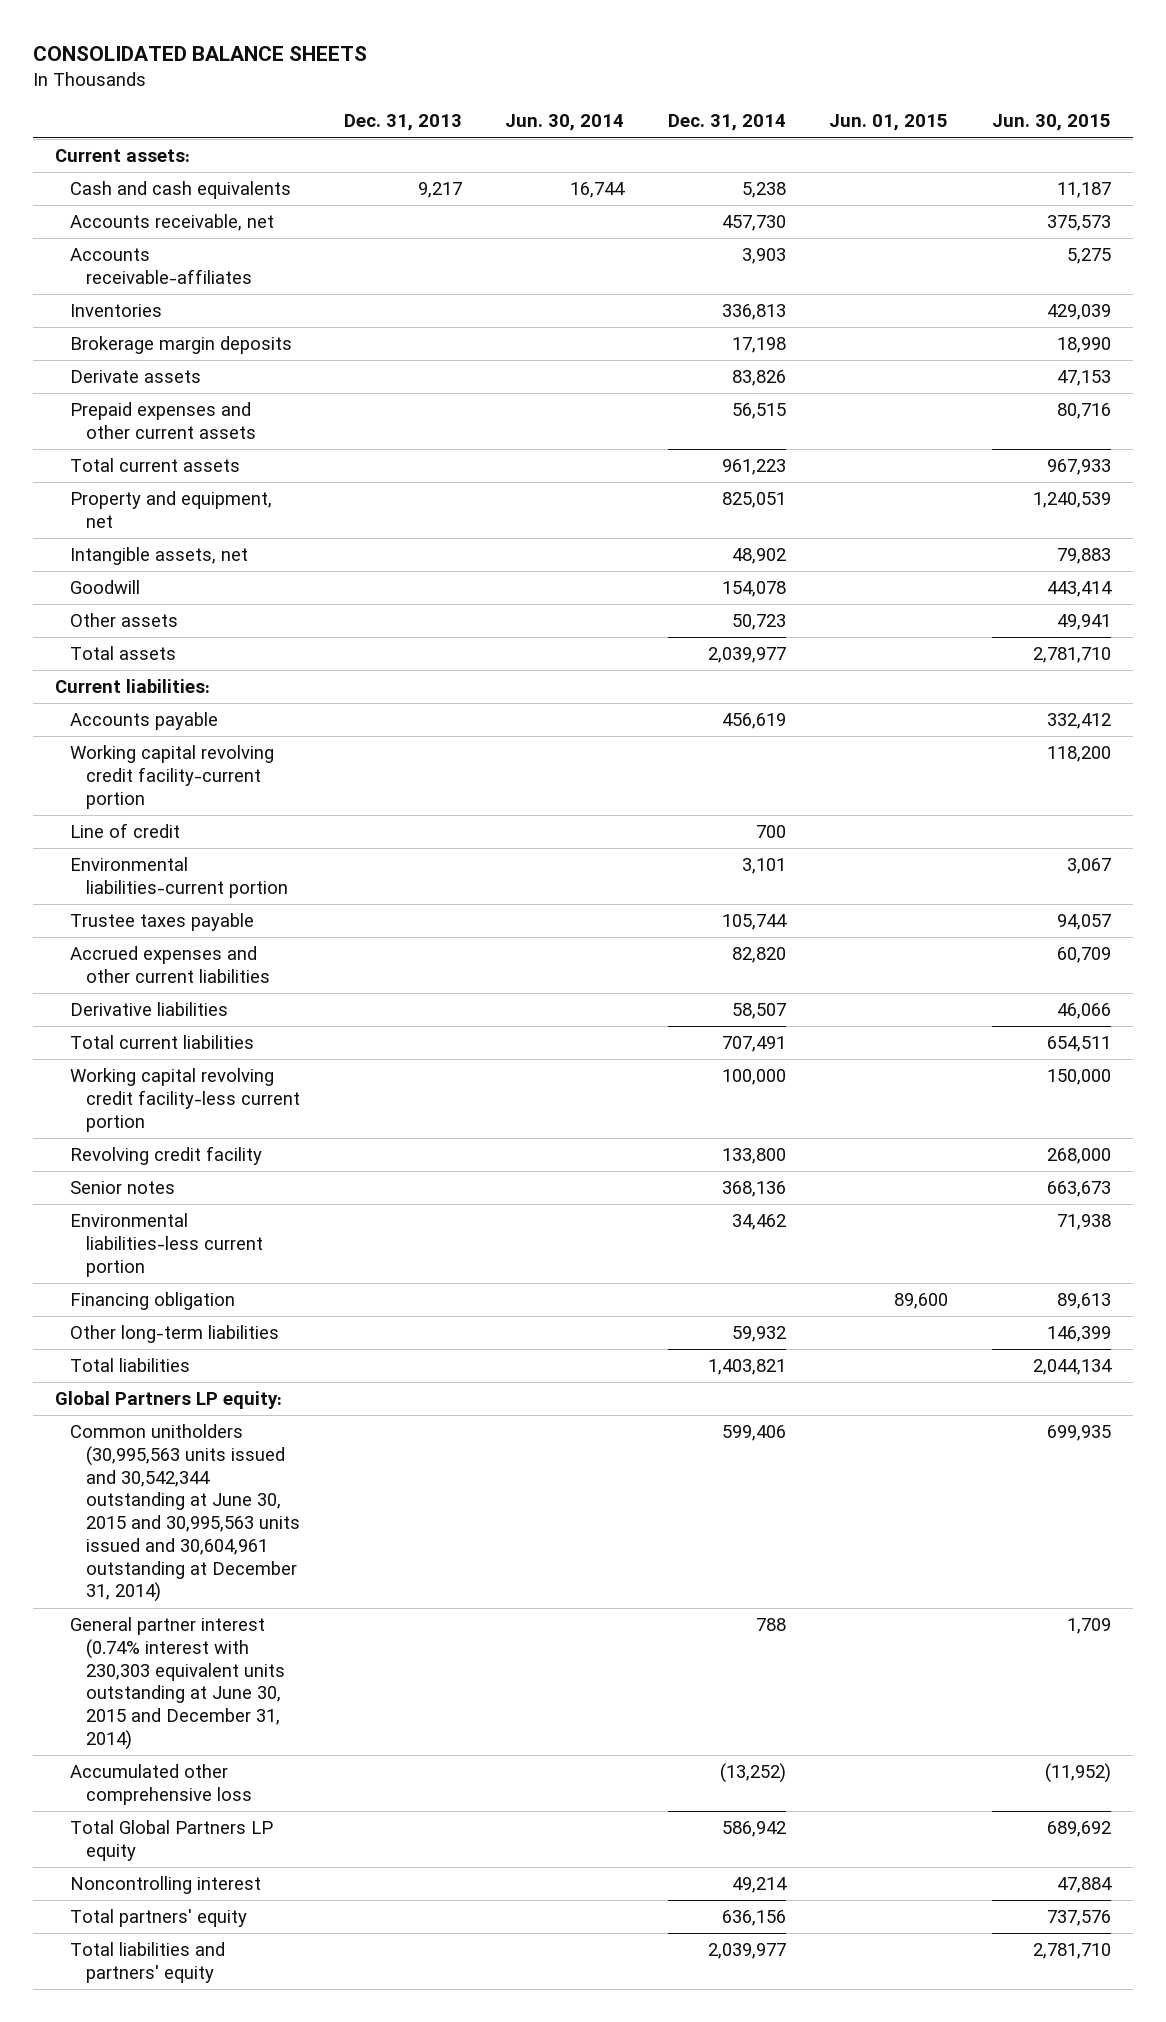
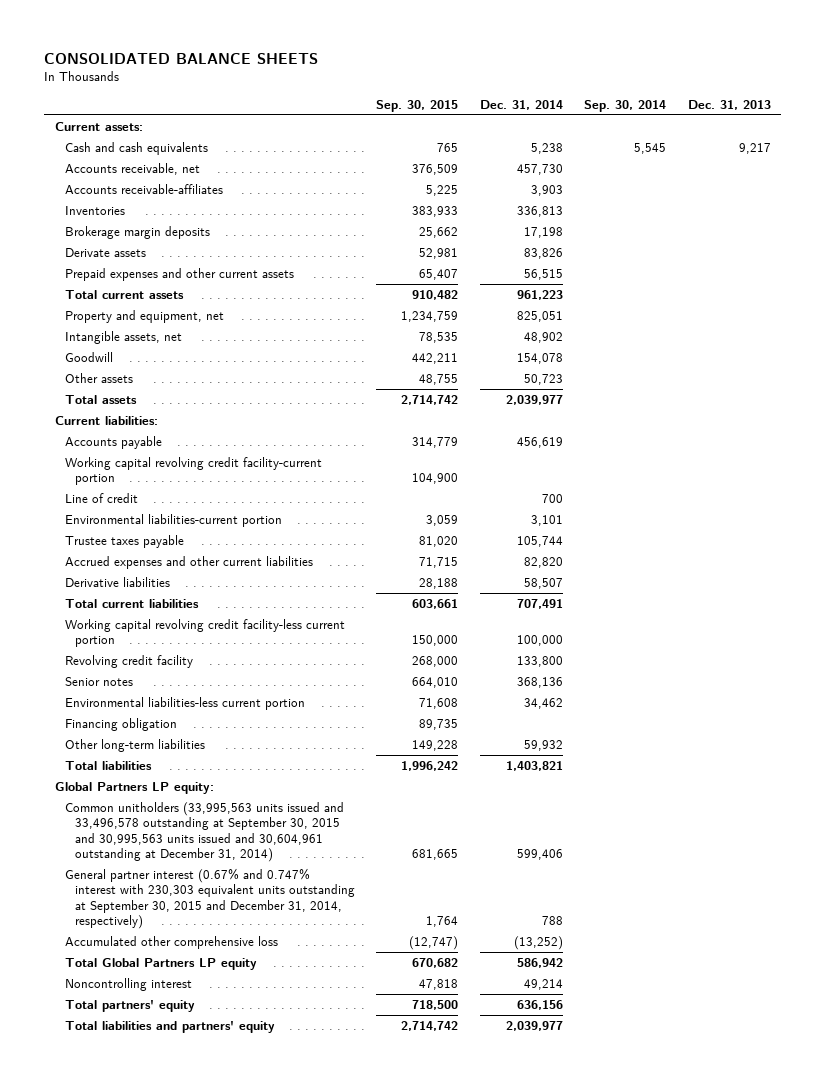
[505,114,625,132] Jun. 30, 2014 -> none
[829,114,949,132] Jun. 01, 2015 -> none
[991,114,1111,132] Jun. 30, 2015 -> none
none -> [376,99,459,112] Sep. 30, 2015
none -> [584,99,667,112] Sep. 30, 2014
[70,1424,300,1603] Common unitholders (30,995,563 units issued and 30,542,344 outstanding at June 30, 2015 and 30,995,563 units issued and 30,604,961 outstanding at December 31, 2014) -> [64,801,344,862] Common unitholders (33,995,563 units issued and 33,496,578 outstanding at September 30, 2015 and 30,995,563 units issued and 30,604,961 outstanding at December 31, 2014)
[70,1617,285,1750] General partner interest (0.74% interest with 230,303 equivalent units outstanding at June 30, 2015 and December 31, 2014) -> [64,867,355,929] General partner interest (0.67% and 0.747% interest with 230,303 equivalent units outstanding at September 30, 2015 and December 31, 2014, respectively)

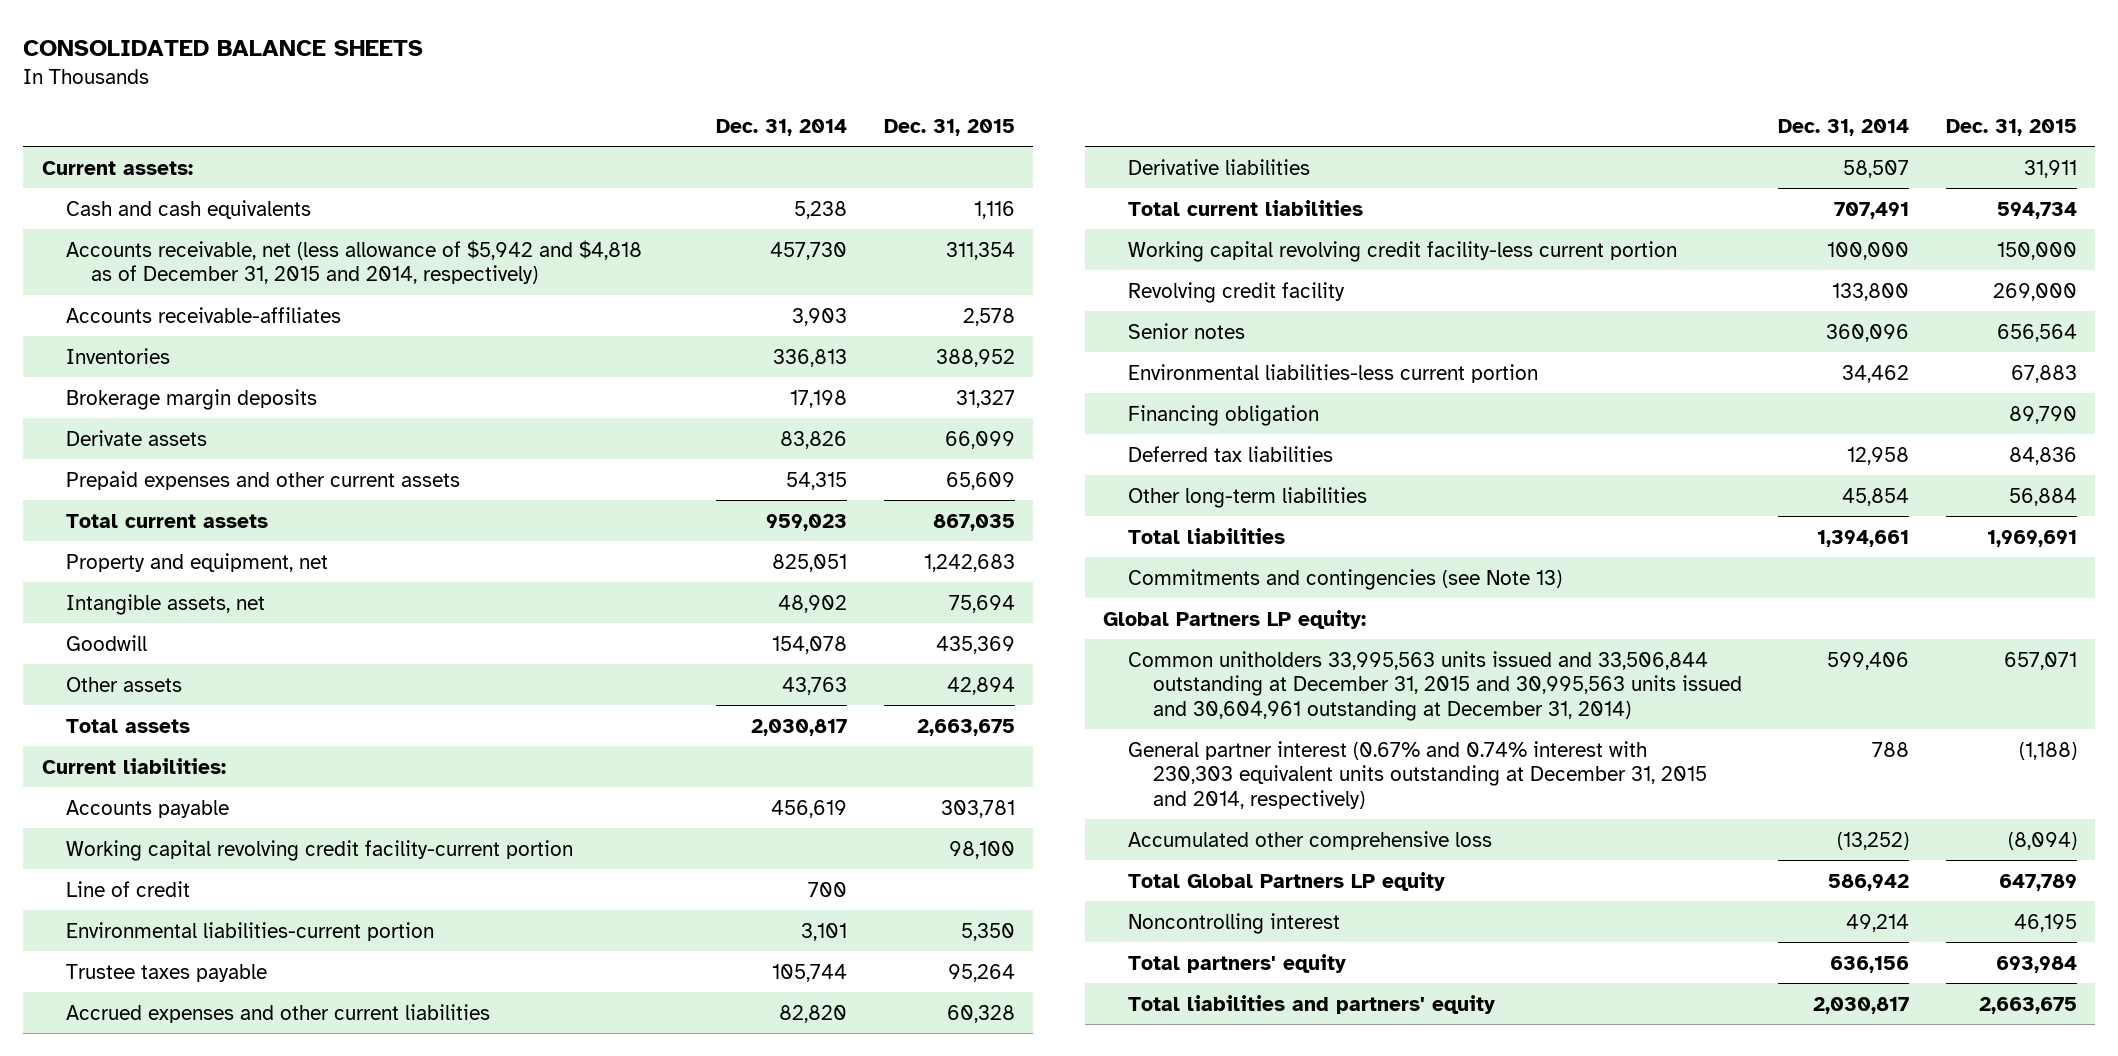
[376,99,459,112] Sep. 30, 2015 -> none
[584,99,667,112] Sep. 30, 2014 -> none
[687,99,771,110] Dec. 31, 2013 -> none
none -> [883,118,1015,136] Dec. 31, 2015
[64,162,200,175] Accounts receivable, net -> [66,239,643,285] Accounts receivable, net (less allowance of $5,942 and $4,818 as of December 31, 2015 and 2014, respectively)
[523,268,563,280] 56,515 -> [786,471,848,490] 54,315
[516,289,563,300] 961,223 -> [766,513,848,531] 959,023
[523,373,563,385] 50,723 -> [782,676,848,695] 43,763
[505,394,563,405] 2,039,977 -> [751,718,848,736] 2,030,817
[516,676,563,688] 368,136 -> [1826,323,1910,342] 360,096
none -> [1128,445,1334,462] Deferred tax liabilities
[523,739,563,751] 59,932 -> [1842,487,1910,506] 45,854
[505,760,563,771] 1,403,821 -> [1817,529,1910,547] 1,394,661
none -> [1128,568,1563,590] Commitments and contingencies (see Note 13)
[64,801,344,862] Common unitholders (33,995,563 units issued and 33,496,578 outstanding at September 30, 2015 and 30,995,563 units issued and 30,604,961 outstanding at December 31, 2014) -> [1128,650,1742,722] Common unitholders 33,995,563 units issued and 33,506,844 outstanding at December 31, 2015 and 30,995,563 units issued and 30,604,961 outstanding at December 31, 2014)
[64,867,355,929] General partner interest (0.67% and 0.747% interest with 230,303 equivalent units outstanding at September 30, 2015 and December 31, 2014, respectively) -> [1128,740,1707,810] General partner interest (0.67% and 0.74% interest with 230,303 equivalent units outstanding at December 31, 2015 and 2014, respectively)
[505,1020,563,1031] 2,039,977 -> [1813,996,1910,1014] 2,030,817

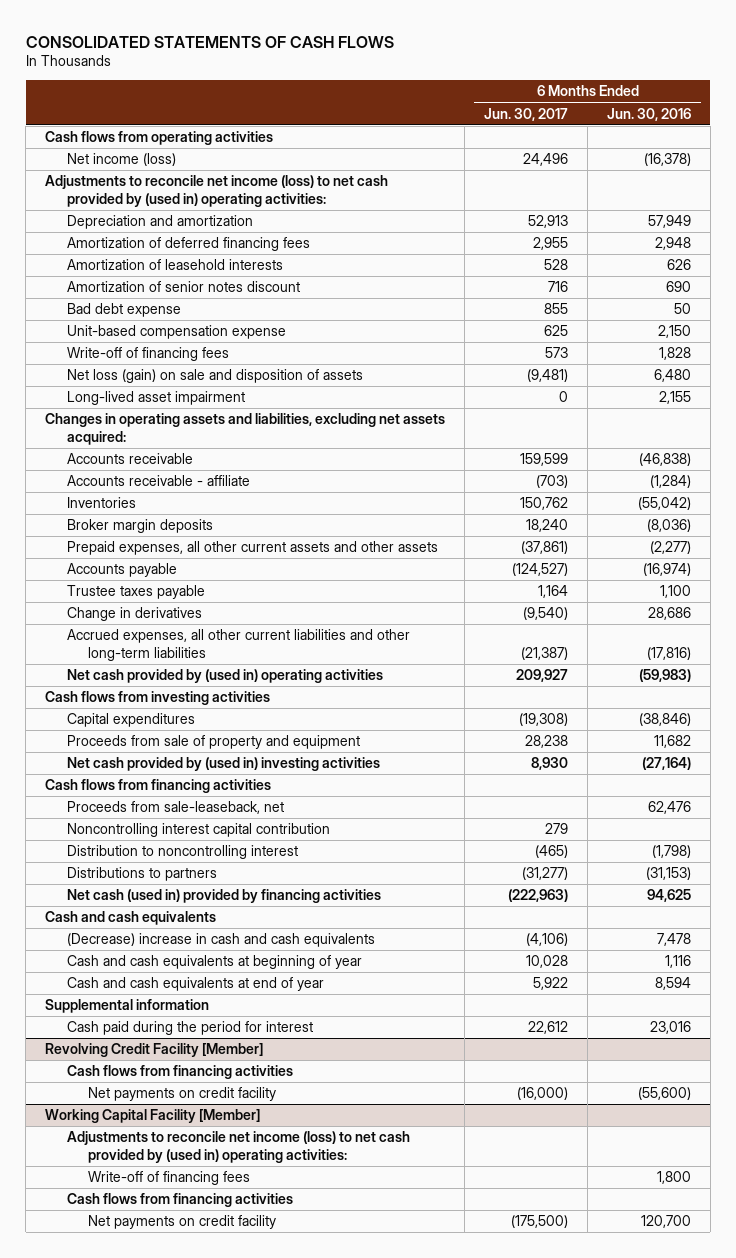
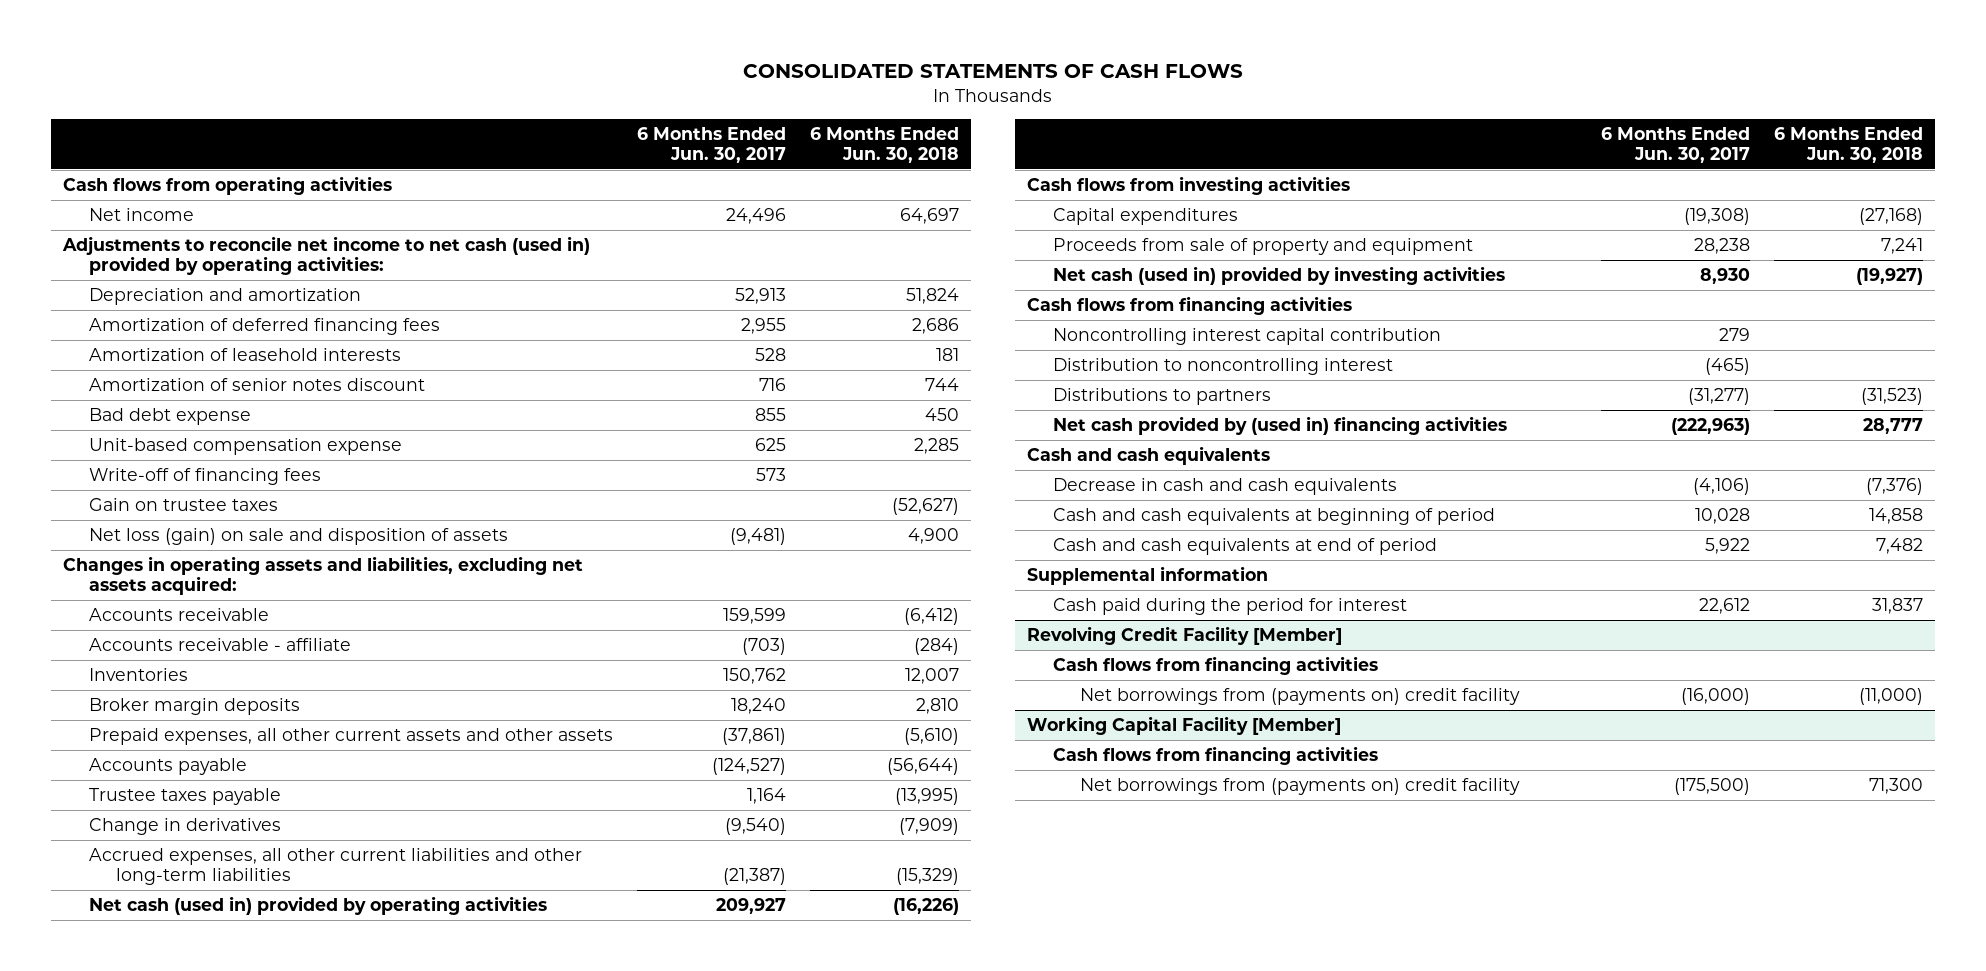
[607,107,692,121] Jun. 30, 2016 -> none
none -> [810,127,960,164] 6 Months Ended Jun. 30, 2018
[66,153,176,167] Net income (loss) -> [89,207,195,221] Net income
[45,175,389,208] Adjustments to reconcile net income (loss) to net cash provided by (used in) operating activities: -> [61,235,590,276] Adjustments to reconcile net income to net cash (used in) provided by operating activities:
none -> [89,497,279,511] Gain on trustee taxes
[66,391,245,406] Long-lived asset impairment -> none
[66,669,383,684] Net cash provided by (used in) operating activities -> [89,895,548,915] Net cash (used in) provided by operating activities
[66,757,380,772] Net cash provided by (used in) investing activities -> [1053,265,1506,285] Net cash (used in) provided by investing activities
[66,801,284,815] Proceeds from sale-leaseback, net -> none
[66,889,381,904] Net cash (used in) provided by financing activities -> [1053,415,1508,435] Net cash provided by (used in) financing activities
[66,933,375,948] (Decrease) increase in cash and cash equivalents -> [1053,477,1398,495] Decrease in cash and cash equivalents
[66,955,362,970] Cash and cash equivalents at beginning of year -> [1053,507,1496,525] Cash and cash equivalents at beginning of period
[66,977,324,992] Cash and cash equivalents at end of year -> [1053,537,1438,555] Cash and cash equivalents at end of period
[88,1087,277,1102] Net payments on credit facility -> [1079,687,1520,705] Net borrowings from (payments on) credit facility
[66,1131,410,1164] Adjustments to reconcile net income (loss) to net cash provided by (used in) operating activities: -> none
[88,1171,251,1186] Write-off of financing fees -> none
[88,1215,277,1230] Net payments on credit facility -> [1079,777,1520,795] Net borrowings from (payments on) credit facility

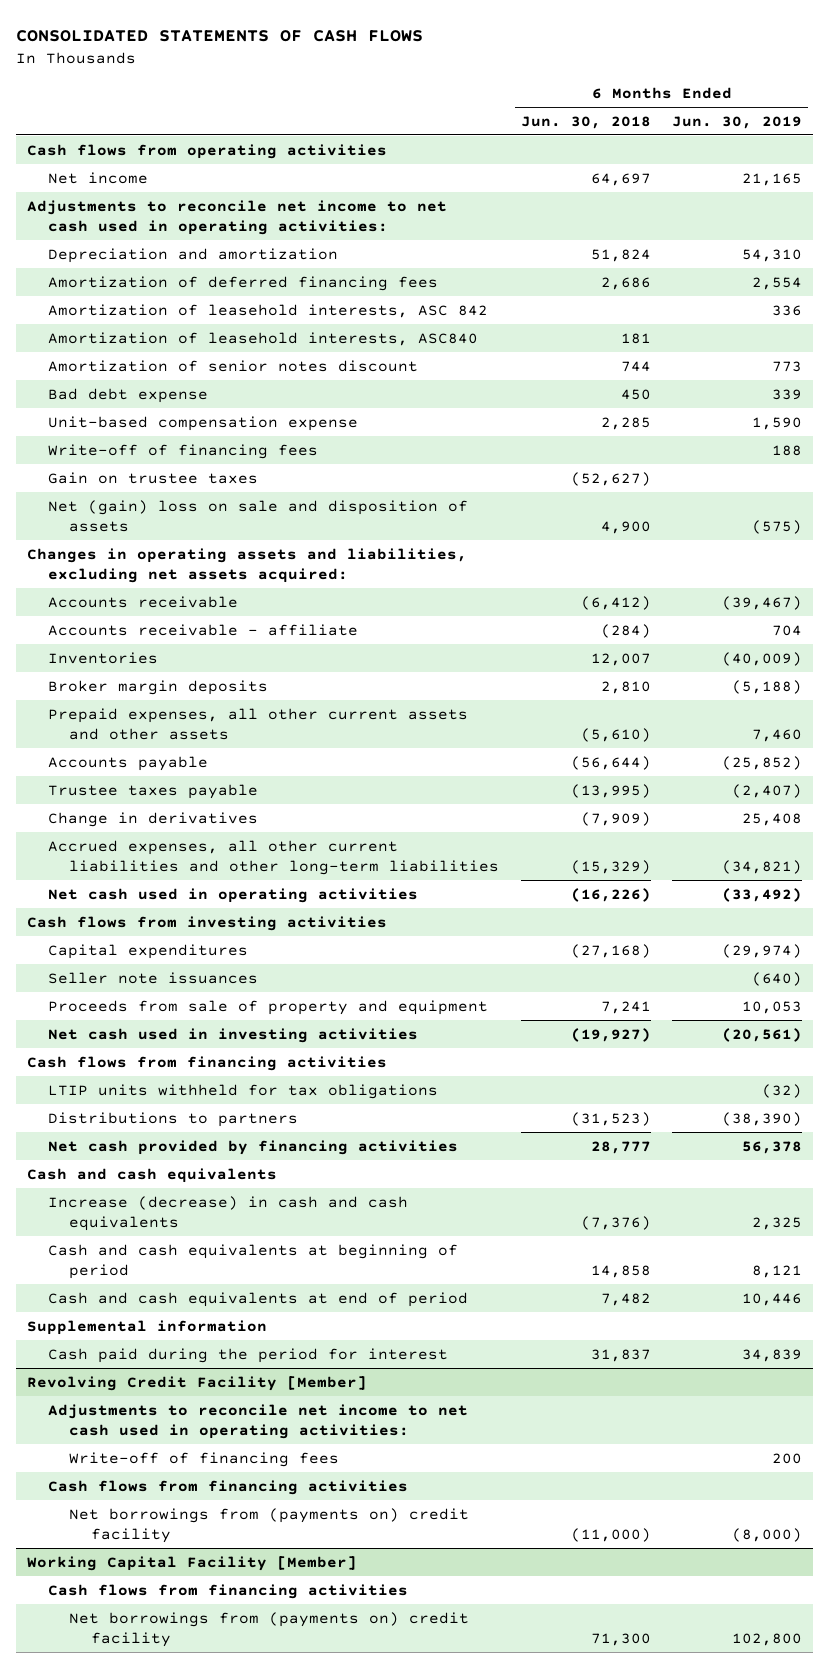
[637,127,787,164] 6 Months Ended Jun. 30, 2017 -> none
none -> [672,115,803,129] Jun. 30, 2019
[61,235,590,276] Adjustments to reconcile net income to net cash (used in) provided by operating activities: -> [26,199,447,235] Adjustments to reconcile net income to net cash used in operating activities:
none -> [47,303,488,318] Amortization of leasehold interests, ASC 842
[89,347,402,361] Amortization of leasehold interests -> [47,331,478,346] Amortization of leasehold interests, ASC840
[89,527,509,545] Net loss (gain) on sale and disposition of assets -> [47,499,468,532] Net (gain) loss on sale and disposition of assets
[89,895,548,915] Net cash (used in) provided by operating activities -> [47,887,418,903] Net cash used in operating activities
none -> [47,971,258,984] Seller note issuances
[1053,265,1506,285] Net cash (used in) provided by investing activities -> [47,1027,418,1043] Net cash used in investing activities
[1053,327,1442,345] Noncontrolling interest capital contribution -> none
[1053,357,1394,375] Distribution to noncontrolling interest -> none
none -> [47,1083,438,1099] LTIP units withheld for tax obligations
[1053,415,1508,435] Net cash provided by (used in) financing activities -> [47,1139,458,1155] Net cash provided by financing activities
[1053,477,1398,495] Decrease in cash and cash equivalents -> [47,1195,408,1231] Increase (decrease) in cash and cash equivalents
none -> [47,1403,468,1439] Adjustments to reconcile net income to net cash used in operating activities:
none -> [69,1451,340,1467] Write-off of financing fees

